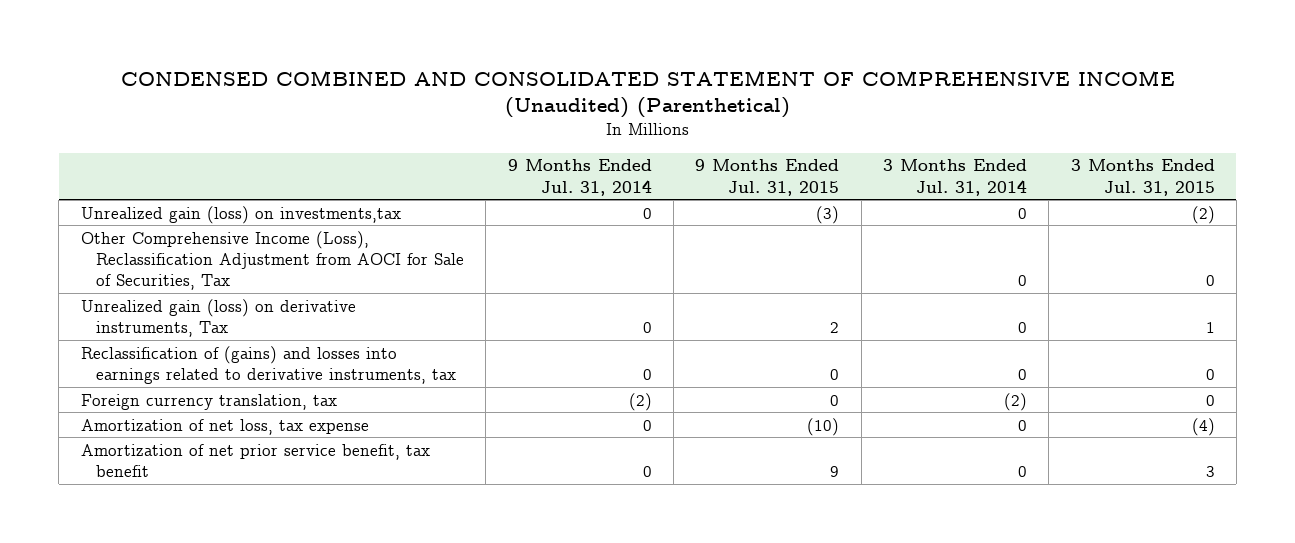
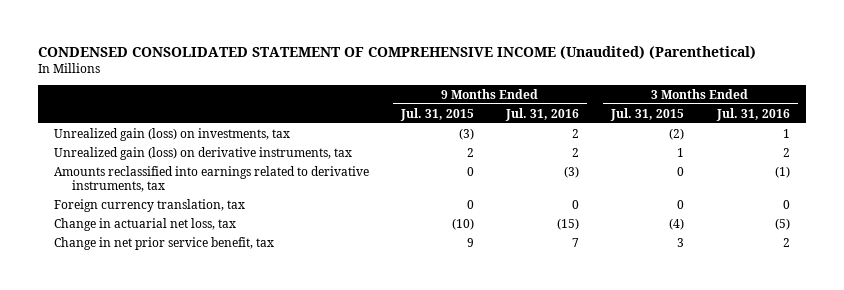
[120,69,1175,119] CONDENSED COMBINED AND CONSOLIDATED STATEMENT OF COMPREHENSIVE INCOME (Unaudited) (Parenthetical) -> [38,45,757,59] CONDENSED CONSOLIDATED STATEMENT OF COMPREHENSIVE INCOME (Unaudited) (Parenthetical)
[507,159,652,196] 9 Months Ended Jul. 31, 2014 -> none
[882,159,1027,196] 3 Months Ended Jul. 31, 2014 -> none
none -> [505,107,580,121] Jul. 31, 2016
none -> [715,107,790,121] Jul. 31, 2016
[80,230,464,291] Other Comprehensive Income (Loss), Reclassification Adjustment from AOCI for Sale of Securities, Tax -> none
[80,205,401,224] Unrealized gain (loss) on investments,tax -> [54,127,291,141] Unrealized gain (loss) on investments, tax
[80,298,356,337] Unrealized gain (loss) on derivative instruments, Tax -> [54,146,353,160] Unrealized gain (loss) on derivative instruments, tax
[80,345,456,384] Reclassification of (gains) and losses into earnings related to derivative instruments, tax -> [54,165,370,192] Amounts reclassified into earnings related to derivative instruments, tax
[80,418,369,435] Amortization of net loss, tax expense -> [54,217,237,231] Change in actuarial net loss, tax
[80,443,430,477] Amortization of net prior service benefit, tax benefit -> [54,236,275,250] Change in net prior service benefit, tax

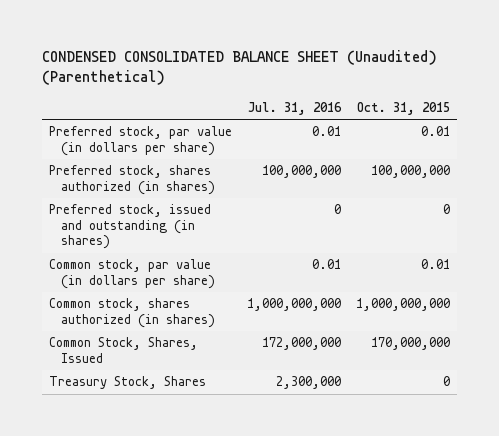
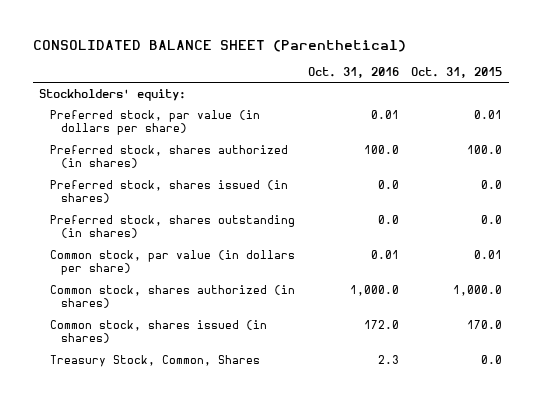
[41,49,437,86] CONDENSED CONSOLIDATED BALANCE SHEET (Unaudited) (Parenthetical) -> [32,39,406,52] CONSOLIDATED BALANCE SHEET (Parenthetical)
[247,101,342,115] Jul. 31, 2016 -> none
none -> [307,66,399,78] Oct. 31, 2016
none -> [38,88,186,101] Stockholders' equity:
[370,165,450,179] 100,000,000 -> [467,144,503,154] 100.0
none -> [49,179,288,204] Preferred stock, shares issued (in shares)
[48,204,211,250] Preferred stock, issued and outstanding (in shares) -> [49,214,295,239] Preferred stock, shares outstanding (in shares)
[442,204,450,215] 0 -> [481,214,503,224] 0.0
[355,298,450,312] 1,000,000,000 -> [453,284,503,296] 1,000.0
[48,337,198,363] Common Stock, Shares, Issued -> [49,319,267,344] Common stock, shares issued (in shares)
[370,337,450,351] 170,000,000 -> [467,319,503,329] 170.0
[48,376,206,390] Treasury Stock, Shares -> [49,354,260,367] Treasury Stock, Common, Shares
[442,376,450,387] 0 -> [481,354,503,364] 0.0

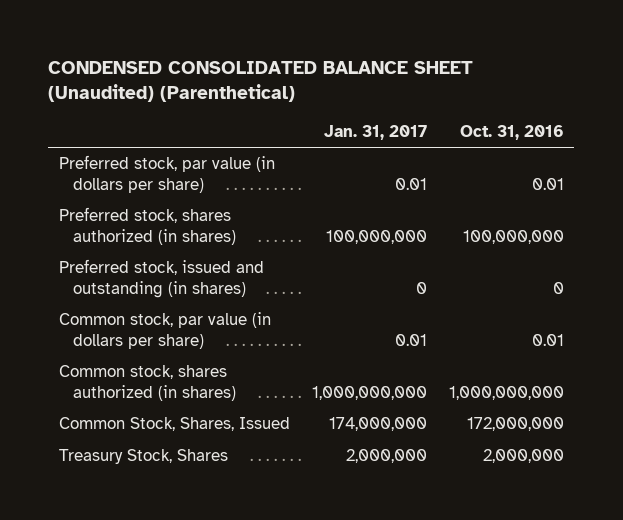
[32,39,406,52] CONSOLIDATED BALANCE SHEET (Parenthetical) -> [48,60,474,103] CONDENSED CONSOLIDATED BALANCE SHEET (Unaudited) (Parenthetical)
[411,66,503,78] Oct. 31, 2015 -> none
none -> [323,125,427,141] Jan. 31, 2017
[38,88,186,101] Stockholders' equity: -> none
[49,179,288,204] Preferred stock, shares issued (in shares) -> none
[363,144,399,154] 100.0 -> [462,229,564,244] 100,000,000
[49,214,295,239] Preferred stock, shares outstanding (in shares) -> [59,259,265,298] Preferred stock, issued and outstanding (in shares)
[377,214,399,224] 0.0 -> [552,281,564,294] 0
[349,284,399,296] 1,000.0 -> [448,385,564,400] 1,000,000,000
[49,319,267,344] Common stock, shares issued (in shares) -> [59,417,291,432] Common Stock, Shares, Issued
[363,319,399,329] 172.0 -> [466,417,564,432] 172,000,000
[49,354,260,367] Treasury Stock, Common, Shares -> [59,449,229,465] Treasury Stock, Shares
[377,354,399,364] 2.3 -> [482,449,564,464] 2,000,000

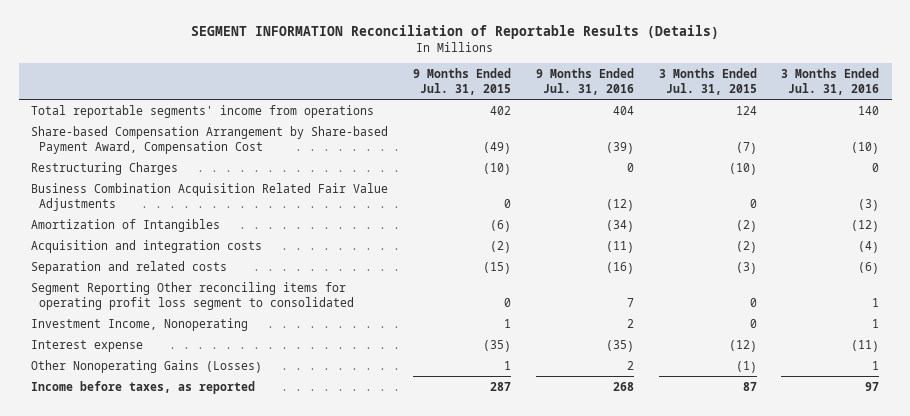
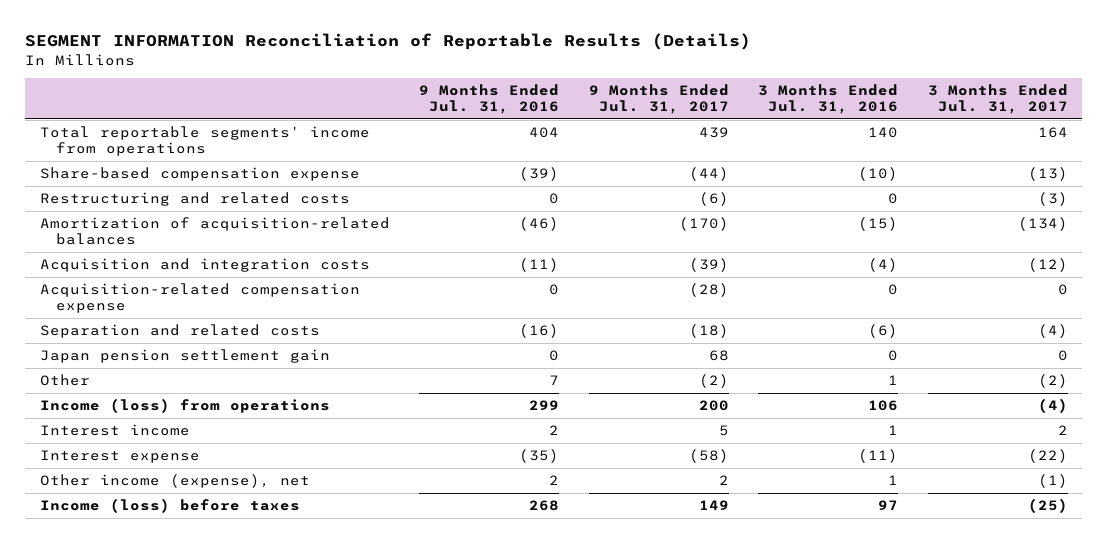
[412,68,511,96] 9 Months Ended Jul. 31, 2015 -> none
[658,68,757,96] 3 Months Ended Jul. 31, 2015 -> none
none -> [588,84,729,115] 9 Months Ended Jul. 31, 2017
none -> [927,84,1068,115] 3 Months Ended Jul. 31, 2017
[30,182,388,211] Business Combination Acquisition Related Fair Value Adjustments -> none
[30,218,220,232] Amortization of Intangibles -> none
[30,125,388,154] Share-based Compensation Arrangement by Share-based Payment Award, Compensation Cost -> [40,167,361,182] Share-based compensation expense
[30,161,178,175] Restructuring Charges -> [40,192,351,207] Restructuring and related costs
none -> [40,217,391,246] Amortization of acquisition-related balances
none -> [40,283,361,314] Acquisition-related compensation expense
none -> [40,349,331,364] Japan pension settlement gain
[30,281,355,310] Segment Reporting Other reconciling items for operating profit loss segment to consolidated -> [40,374,91,387] Other
none -> [40,398,331,414] Income (loss) from operations
[30,317,248,331] Investment Income, Nonoperating -> [40,424,191,437] Interest income
[30,359,262,373] Other Nonoperating Gains (Losses) -> [40,474,311,489] Other income (expense), net
[30,380,255,394] Income before taxes, as reported -> [40,498,301,514] Income (loss) before taxes

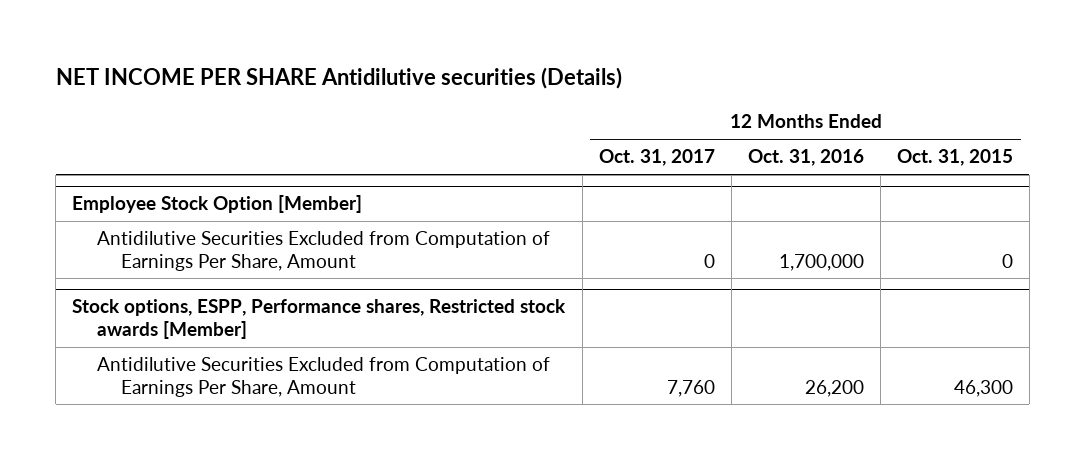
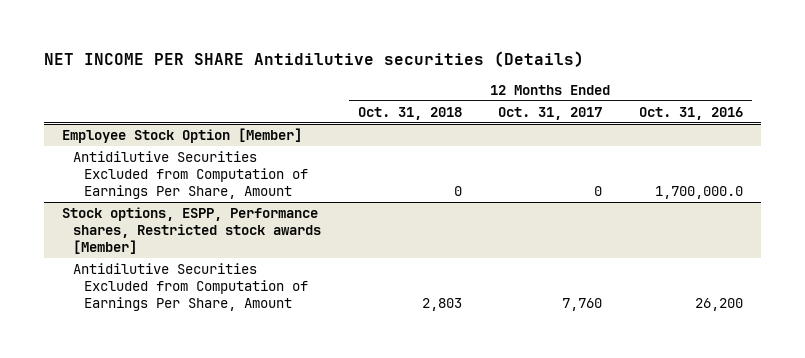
[896,149,1013,167] Oct. 31, 2015 -> none
none -> [357,106,462,120] Oct. 31, 2018
[778,253,864,271] 1,700,000 -> [655,186,744,200] 1,700,000.0

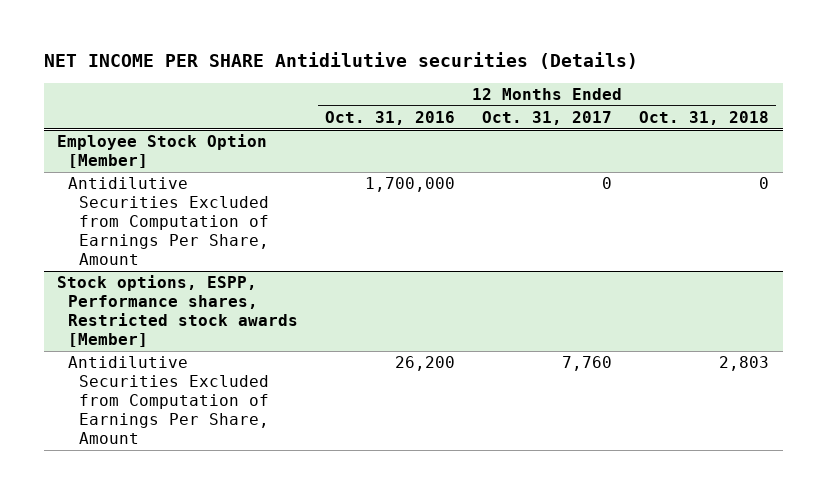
[655,186,744,200] 1,700,000.0 -> [365,177,456,193] 1,700,000

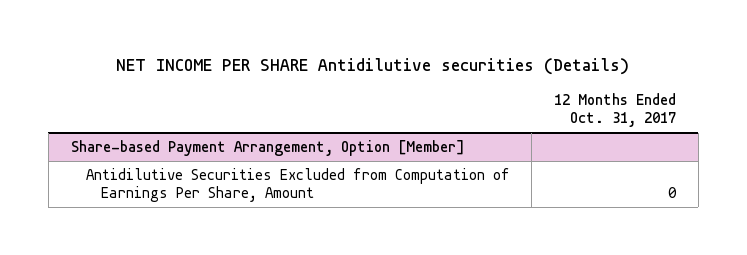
[325,110,456,125] Oct. 31, 2016 -> none
[639,110,770,125] Oct. 31, 2018 -> none
[57,134,268,169] Employee Stock Option [Member] -> [70,140,465,157] Share-based Payment Arrangement, Option [Member]
[57,275,299,348] Stock options, ESPP, Performance shares, Restricted stock awards [Member] -> none
[68,356,270,445] Antidilutive Securities Excluded from Computation of Earnings Per Share, Amount -> none

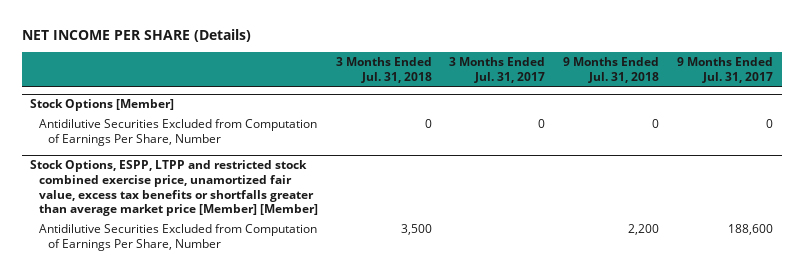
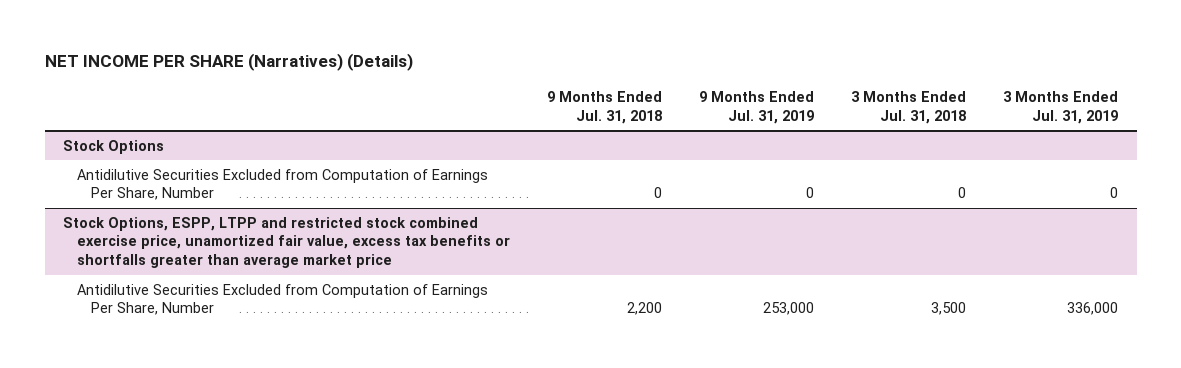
[21,29,251,43] NET INCOME PER SHARE (Details) -> [44,53,413,72] NET INCOME PER SHARE (Narratives) (Details)
[449,57,546,83] 3 Months Ended Jul. 31, 2017 -> none
[676,57,773,83] 9 Months Ended Jul. 31, 2017 -> none
none -> [699,90,815,124] 9 Months Ended Jul. 31, 2019
none -> [1003,90,1119,124] 3 Months Ended Jul. 31, 2019
[30,99,175,112] Stock Options [Member] -> [63,139,165,154] Stock Options
[30,160,318,217] Stock Options, ESPP, LTPP and restricted stock combined exercise price, unamortized fair value, excess tax benefits or shortfalls greater than average market price [Member] [Member] -> [63,216,511,269] Stock Options, ESPP, LTPP and restricted stock combined exercise price, unamortized fair value, excess tax benefits or shortfalls greater than average market price

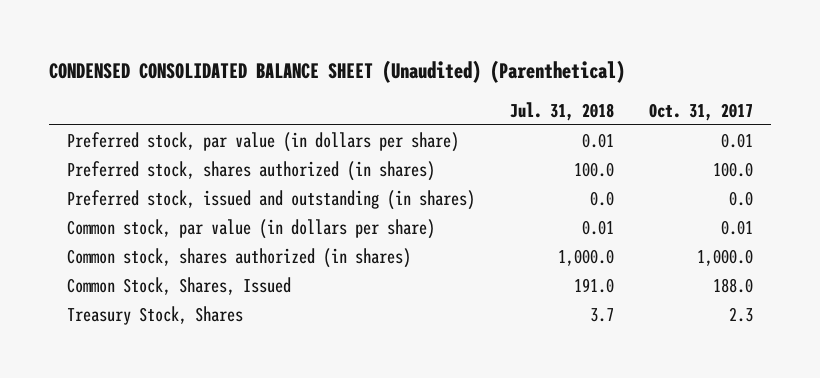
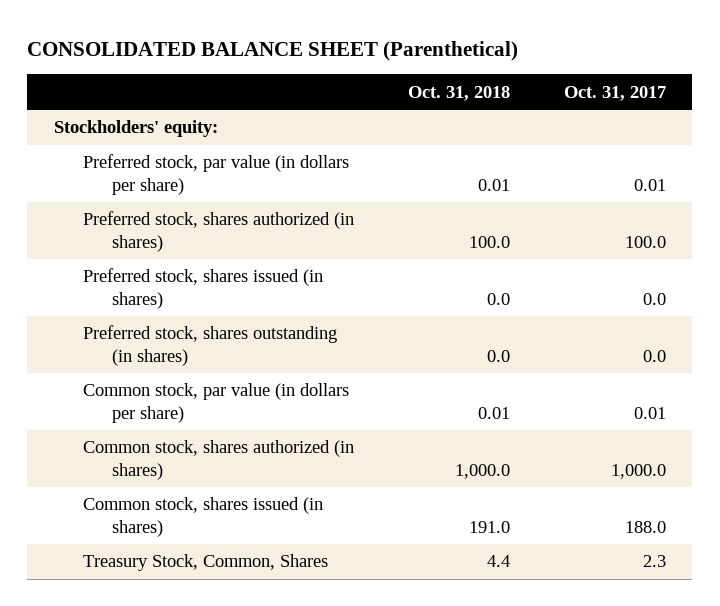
[49,59,626,83] CONDENSED CONSOLIDATED BALANCE SHEET (Unaudited) (Parenthetical) -> [27,40,519,61] CONSOLIDATED BALANCE SHEET (Parenthetical)
[509,101,614,121] Jul. 31, 2018 -> none
none -> [407,85,510,101] Oct. 31, 2018
none -> [54,120,219,138] Stockholders' equity:
none -> [83,268,324,309] Preferred stock, shares issued (in shares)
[66,189,475,210] Preferred stock, issued and outstanding (in shares) -> [83,325,338,366] Preferred stock, shares outstanding (in shares)
[66,276,291,295] Common Stock, Shares, Issued -> [83,497,324,537] Common stock, shares issued (in shares)
[66,305,243,325] Treasury Stock, Shares -> [83,554,329,572] Treasury Stock, Common, Shares

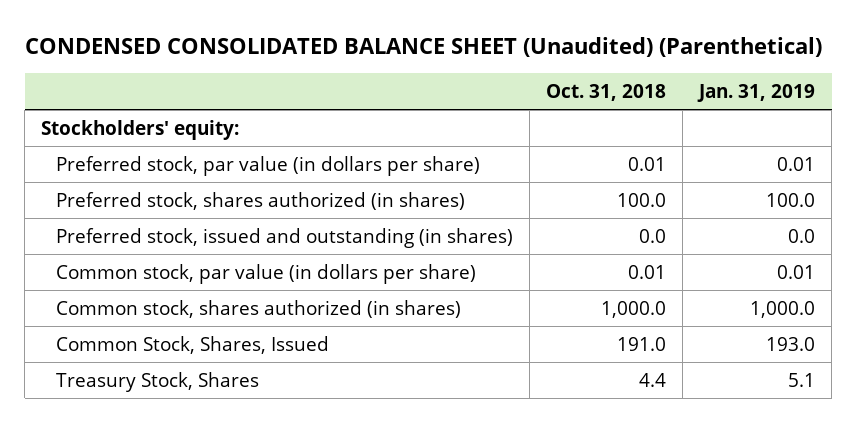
[27,40,519,61] CONSOLIDATED BALANCE SHEET (Parenthetical) -> [24,37,822,58] CONDENSED CONSOLIDATED BALANCE SHEET (Unaudited) (Parenthetical)
[563,85,666,101] Oct. 31, 2017 -> none
none -> [697,84,816,103] Jan. 31, 2019
[83,268,324,309] Preferred stock, shares issued (in shares) -> none
[83,325,338,366] Preferred stock, shares outstanding (in shares) -> [56,227,514,248] Preferred stock, issued and outstanding (in shares)
[83,497,324,537] Common stock, shares issued (in shares) -> [56,335,330,354] Common Stock, Shares, Issued
[83,554,329,572] Treasury Stock, Common, Shares -> [56,371,260,392] Treasury Stock, Shares

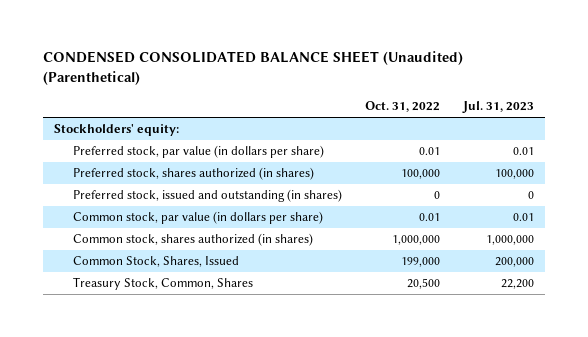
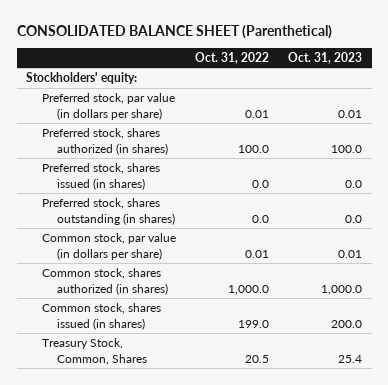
[42,51,463,86] CONDENSED CONSOLIDATED BALANCE SHEET (Unaudited) (Parenthetical) -> [16,24,332,39] CONSOLIDATED BALANCE SHEET (Parenthetical)
[461,101,534,114] Jul. 31, 2023 -> none
none -> [288,51,363,64] Oct. 31, 2023
[401,169,441,180] 100,000 -> [237,144,269,153] 100.0
none -> [41,163,160,190] Preferred stock, shares issued (in shares)
[73,189,343,203] Preferred stock, issued and outstanding (in shares) -> [41,198,175,225] Preferred stock, shares outstanding (in shares)
[434,191,441,200] 0 -> [251,214,269,223] 0.0
[392,235,441,246] 1,000,000 -> [227,284,269,295] 1,000.0
[73,256,240,268] Common Stock, Shares, Issued -> [41,303,161,330] Common stock, shares issued (in shares)
[401,257,441,268] 199,000 -> [237,319,269,328] 199.0
[407,278,441,290] 20,500 -> [244,354,269,363] 20.5

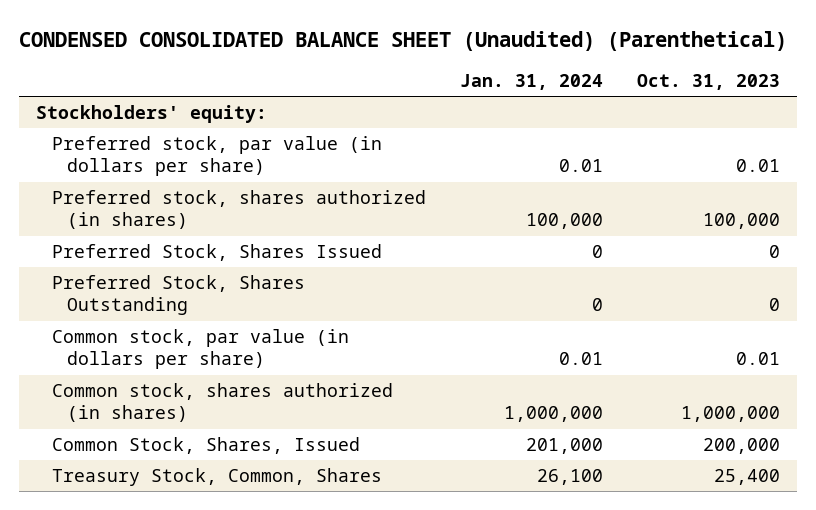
[16,24,332,39] CONSOLIDATED BALANCE SHEET (Parenthetical) -> [18,30,787,51] CONDENSED CONSOLIDATED BALANCE SHEET (Unaudited) (Parenthetical)
[194,51,269,64] Oct. 31, 2022 -> none
none -> [459,73,603,90] Jan. 31, 2024
[331,144,363,153] 100.0 -> [702,213,780,230] 100,000
[41,163,160,190] Preferred stock, shares issued (in shares) -> [51,244,382,262] Preferred Stock, Shares Issued
[345,179,363,188] 0.0 -> [768,245,780,259] 0
[41,198,175,225] Preferred stock, shares outstanding (in shares) -> [51,275,305,316] Preferred Stock, Shares Outstanding
[345,214,363,223] 0.0 -> [768,298,780,312] 0
[321,284,363,295] 1,000.0 -> [680,406,780,423] 1,000,000
[41,303,161,330] Common stock, shares issued (in shares) -> [51,437,360,455] Common Stock, Shares, Issued
[331,319,363,328] 200.0 -> [702,438,780,455] 200,000
[338,354,363,363] 25.4 -> [713,469,780,486] 25,400

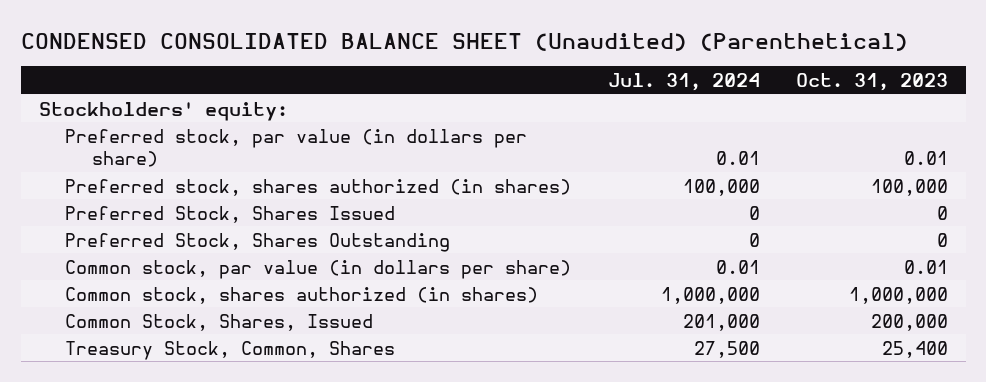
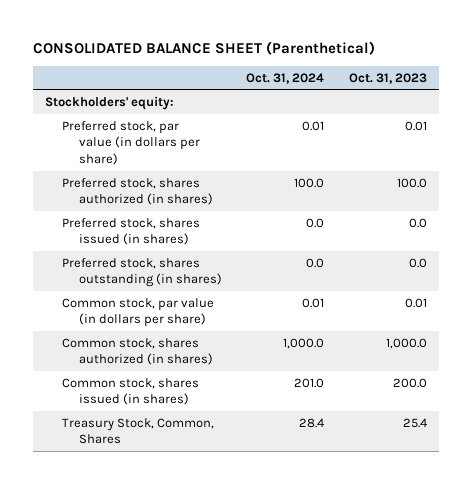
[20,32,908,51] CONDENSED CONSOLIDATED BALANCE SHEET (Unaudited) (Parenthetical) -> [32,40,375,55] CONSOLIDATED BALANCE SHEET (Parenthetical)
[607,72,760,91] Jul. 31, 2024 -> none
none -> [246,72,325,84] Oct. 31, 2024
[870,178,948,196] 100,000 -> [396,177,427,188] 100.0
[65,205,396,223] Preferred Stock, Shares Issued -> [61,217,200,246] Preferred stock, shares issued (in shares)
[936,205,948,220] 0 -> [408,217,427,228] 0.0
[65,232,451,252] Preferred Stock, Shares Outstanding -> [61,257,222,288] Preferred stock, shares outstanding (in shares)
[936,232,948,247] 0 -> [408,257,427,268] 0.0
[848,286,948,304] 1,000,000 -> [385,337,427,349] 1,000.0
[65,313,374,331] Common Stock, Shares, Issued -> [61,377,199,406] Common stock, shares issued (in shares)
[870,313,948,331] 200,000 -> [392,377,427,388] 200.0
[881,340,948,358] 25,400 -> [402,417,427,428] 25.4

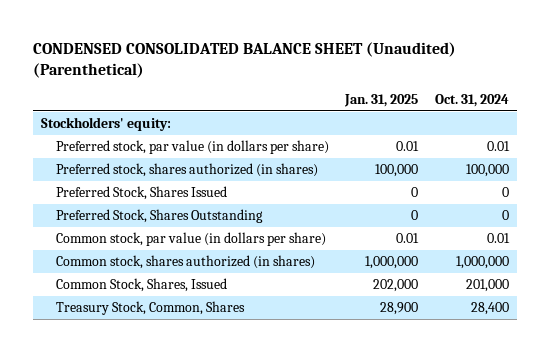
[32,40,375,55] CONSOLIDATED BALANCE SHEET (Parenthetical) -> [33,41,457,78] CONDENSED CONSOLIDATED BALANCE SHEET (Unaudited) (Parenthetical)
[348,72,427,84] Oct. 31, 2023 -> none
none -> [344,93,419,107] Jan. 31, 2025
[294,177,325,188] 100.0 -> [466,163,510,177] 100,000
[61,217,200,246] Preferred stock, shares issued (in shares) -> [55,185,227,200] Preferred Stock, Shares Issued
[306,217,325,228] 0.0 -> [502,186,510,197] 0
[61,257,222,288] Preferred stock, shares outstanding (in shares) -> [55,208,263,223] Preferred Stock, Shares Outstanding
[306,257,325,268] 0.0 -> [502,209,510,220] 0
[283,337,325,349] 1,000.0 -> [456,255,510,269] 1,000,000
[61,377,199,406] Common stock, shares issued (in shares) -> [55,277,227,292] Common Stock, Shares, Issued
[294,377,325,388] 201.0 -> [466,278,510,292] 201,000
[299,417,325,428] 28.4 -> [471,301,510,315] 28,400

